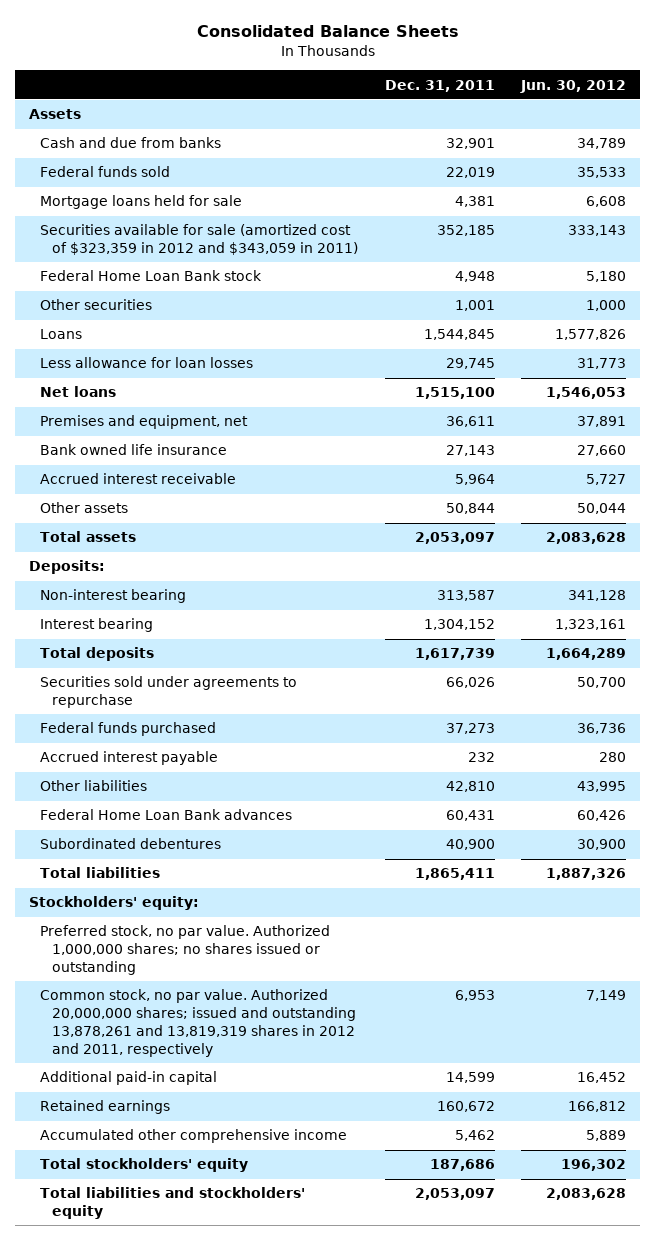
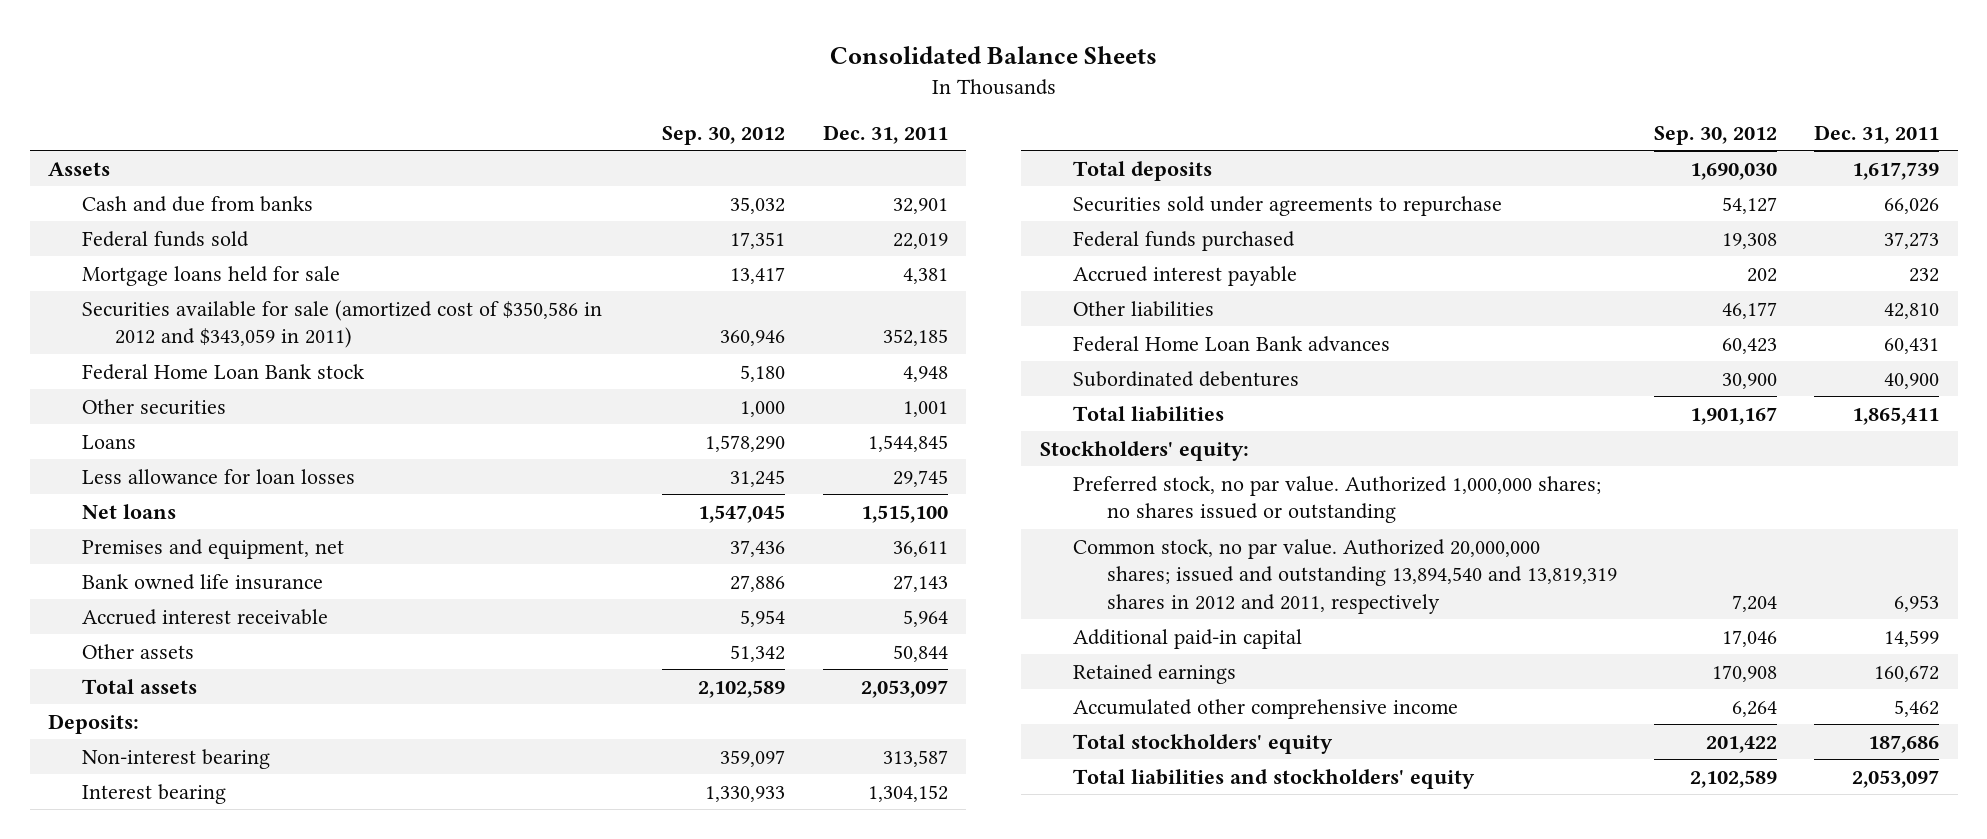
[520,79,627,93] Jun. 30, 2012 -> none
none -> [662,126,786,146] Sep. 30, 2012
[40,224,358,256] Securities available for sale (amortized cost of $323,359 in 2012 and $343,059 in 2011) -> [81,299,602,349] Securities available for sale (amortized cost of $350,586 in 2012 and $343,059 in 2011)
[40,989,356,1057] Common stock, no par value. Authorized 20,000,000 shares; issued and outstanding 13,878,261 and 13,819,319 shares in 2012 and 2011, respectively -> [1073,538,1617,615] Common stock, no par value. Authorized 20,000,000 shares; issued and outstanding 13,894,540 and 13,819,319 shares in 2012 and 2011, respectively

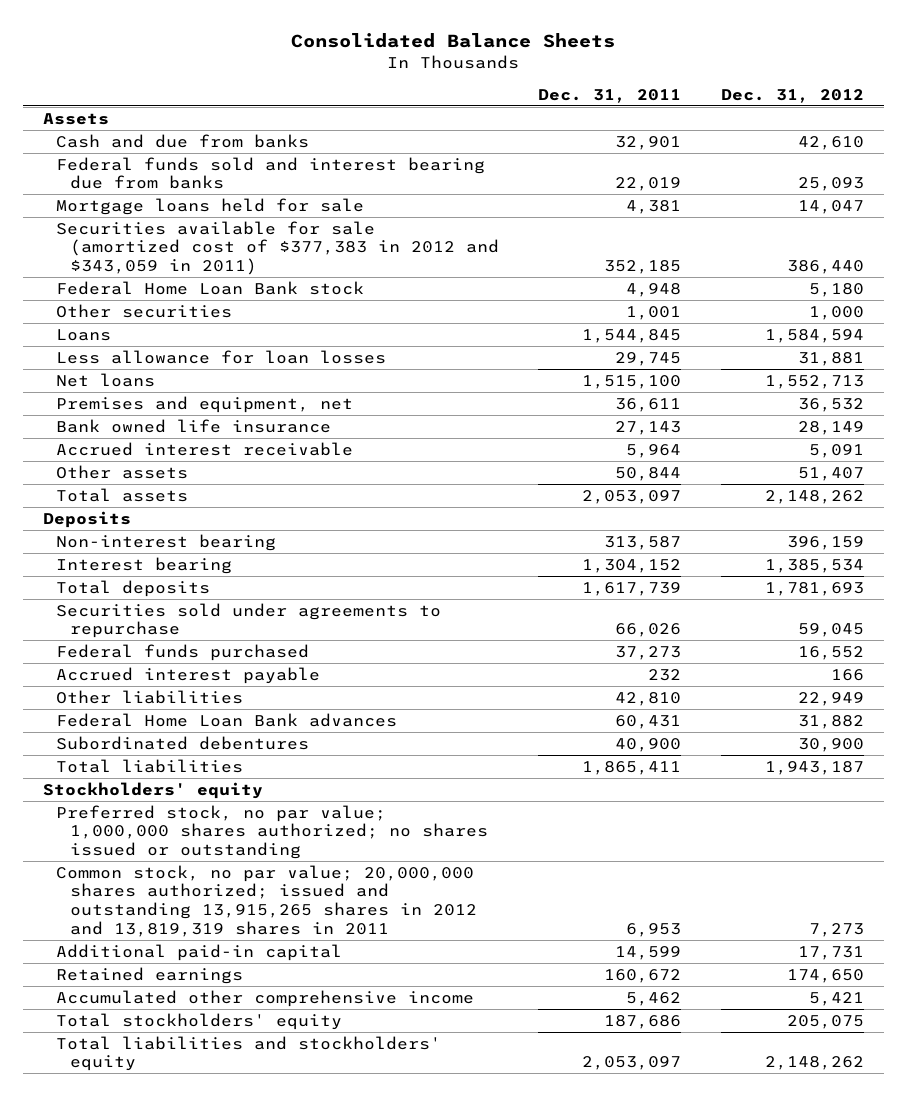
[662,126,786,146] Sep. 30, 2012 -> none
none -> [720,88,864,103] Dec. 31, 2012
[81,230,249,247] Federal funds sold -> [56,156,486,190] Federal funds sold and interest bearing due from banks
[81,299,602,349] Securities available for sale (amortized cost of $350,586 in 2012 and $343,059 in 2011) -> [56,220,499,276] Securities available for sale (amortized cost of $377,383 in 2012 and $343,059 in 2011)
[48,713,140,734] Deposits: -> [42,510,131,528] Deposits
[1039,440,1249,461] Stockholders' equity: -> [42,781,263,799] Stockholders' equity
[1073,475,1602,524] Preferred stock, no par value. Authorized 1,000,000 shares; no shares issued or outstanding -> [56,804,488,860] Preferred stock, no par value; 1,000,000 shares authorized; no shares issued or outstanding
[1073,538,1617,615] Common stock, no par value. Authorized 20,000,000 shares; issued and outstanding 13,894,540 and 13,819,319 shares in 2012 and 2011, respectively -> [56,864,477,937] Common stock, no par value; 20,000,000 shares authorized; issued and outstanding 13,915,265 shares in 2012 and 13,819,319 shares in 2011

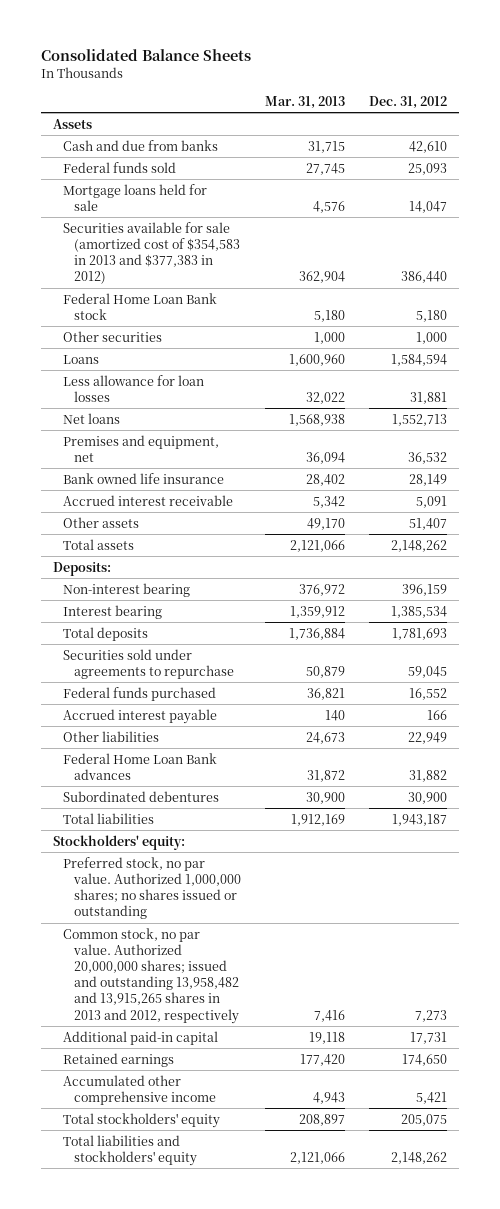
[538,88,682,103] Dec. 31, 2011 -> none
none -> [265,96,346,110] Mar. 31, 2013
[56,156,486,190] Federal funds sold and interest bearing due from banks -> [63,161,177,173] Federal funds sold
[56,220,499,276] Securities available for sale (amortized cost of $377,383 in 2012 and $343,059 in 2011) -> [63,221,241,285] Securities available for sale (amortized cost of $354,583 in 2013 and $377,383 in 2012)
[42,510,131,528] Deposits -> [52,561,111,576] Deposits:
[42,781,263,799] Stockholders' equity -> [52,834,185,850] Stockholders' equity:
[56,804,488,860] Preferred stock, no par value; 1,000,000 shares authorized; no shares issued or outstanding -> [63,856,242,920] Preferred stock, no par value. Authorized 1,000,000 shares; no shares issued or outstanding
[56,864,477,937] Common stock, no par value; 20,000,000 shares authorized; issued and outstanding 13,915,265 shares in 2012 and 13,819,319 shares in 2011 -> [63,927,240,1024] Common stock, no par value. Authorized 20,000,000 shares; issued and outstanding 13,958,482 and 13,915,265 shares in 2013 and 2012, respectively

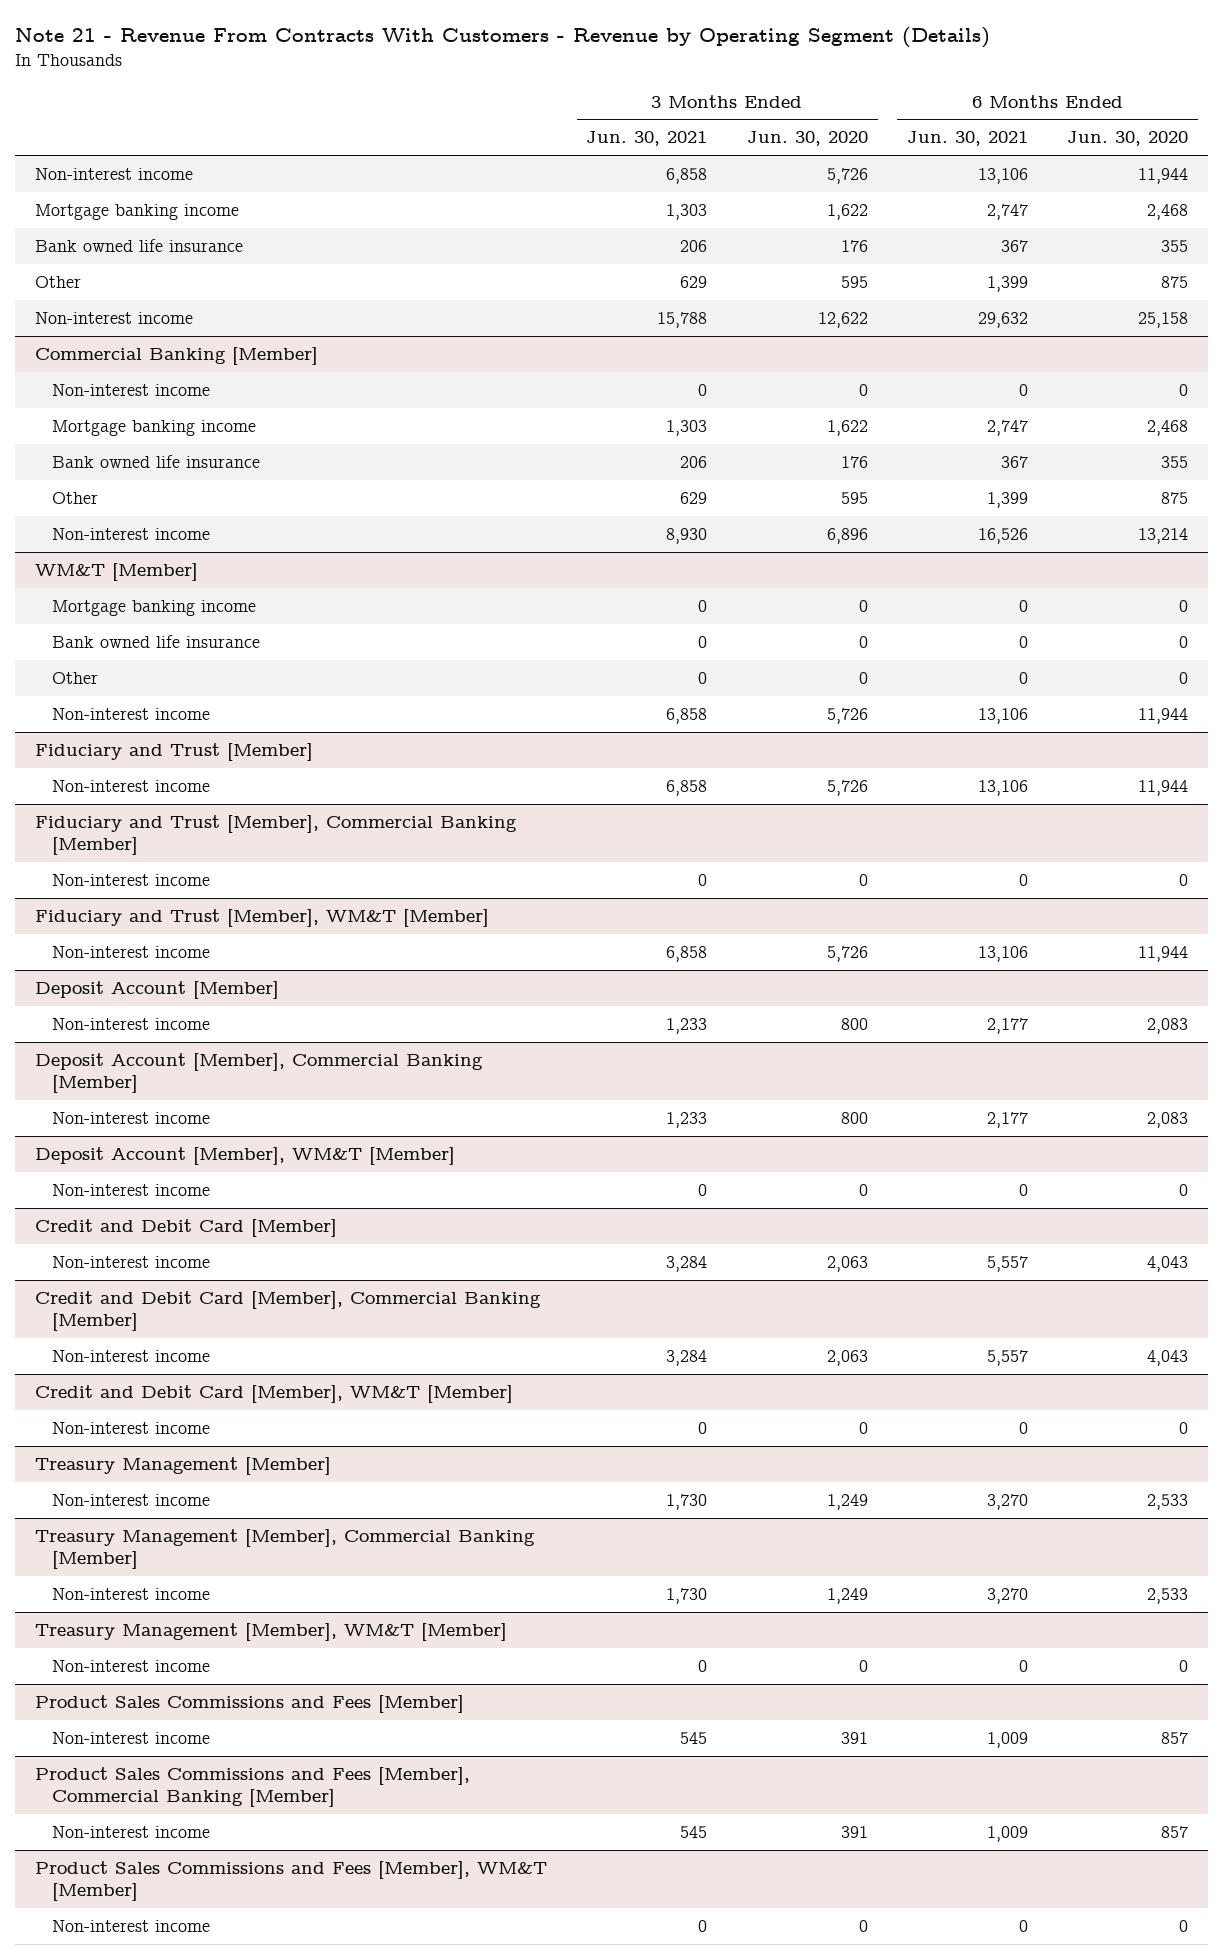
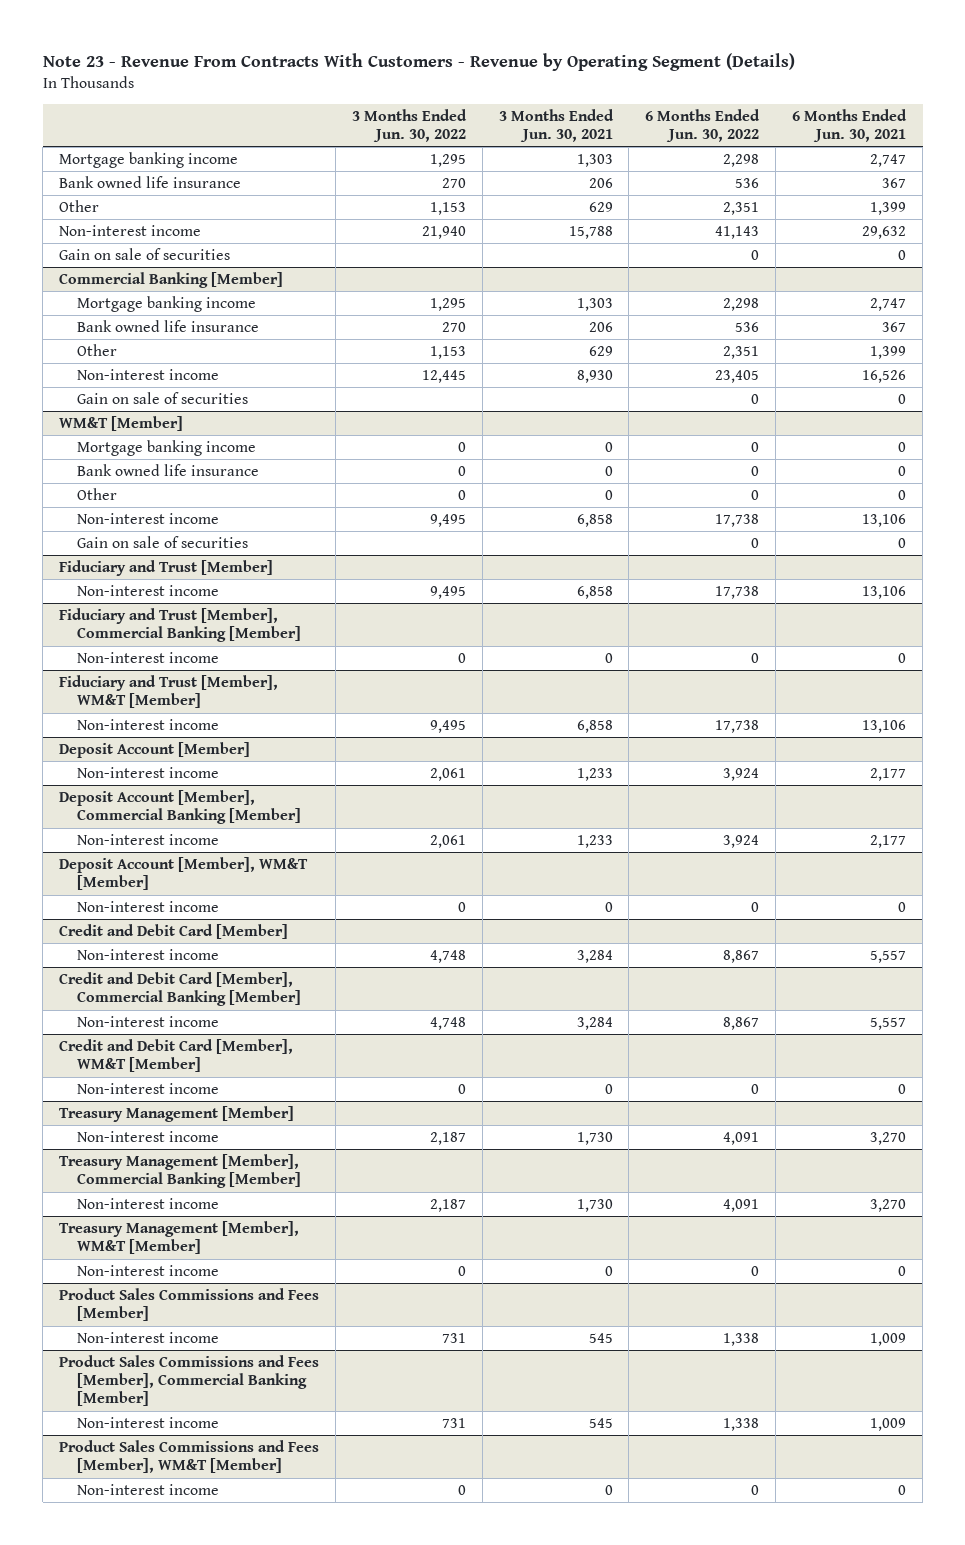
[15,27,991,49] Note 21 - Revenue From Contracts With Customers - Revenue by Operating Segment (Details) -> [42,52,795,71] Note 23 - Revenue From Contracts With Customers - Revenue by Operating Segment (Details)
[746,131,868,147] Jun. 30, 2020 -> none
[1067,131,1189,147] Jun. 30, 2020 -> none
none -> [351,108,467,142] 3 Months Ended Jun. 30, 2022
none -> [645,108,761,142] 6 Months Ended Jun. 30, 2022
[35,167,194,180] Non-interest income -> none
none -> [59,248,231,261] Gain on sale of securities
[51,383,210,396] Non-interest income -> none
none -> [77,392,249,405] Gain on sale of securities
none -> [77,536,249,549] Gain on sale of securities

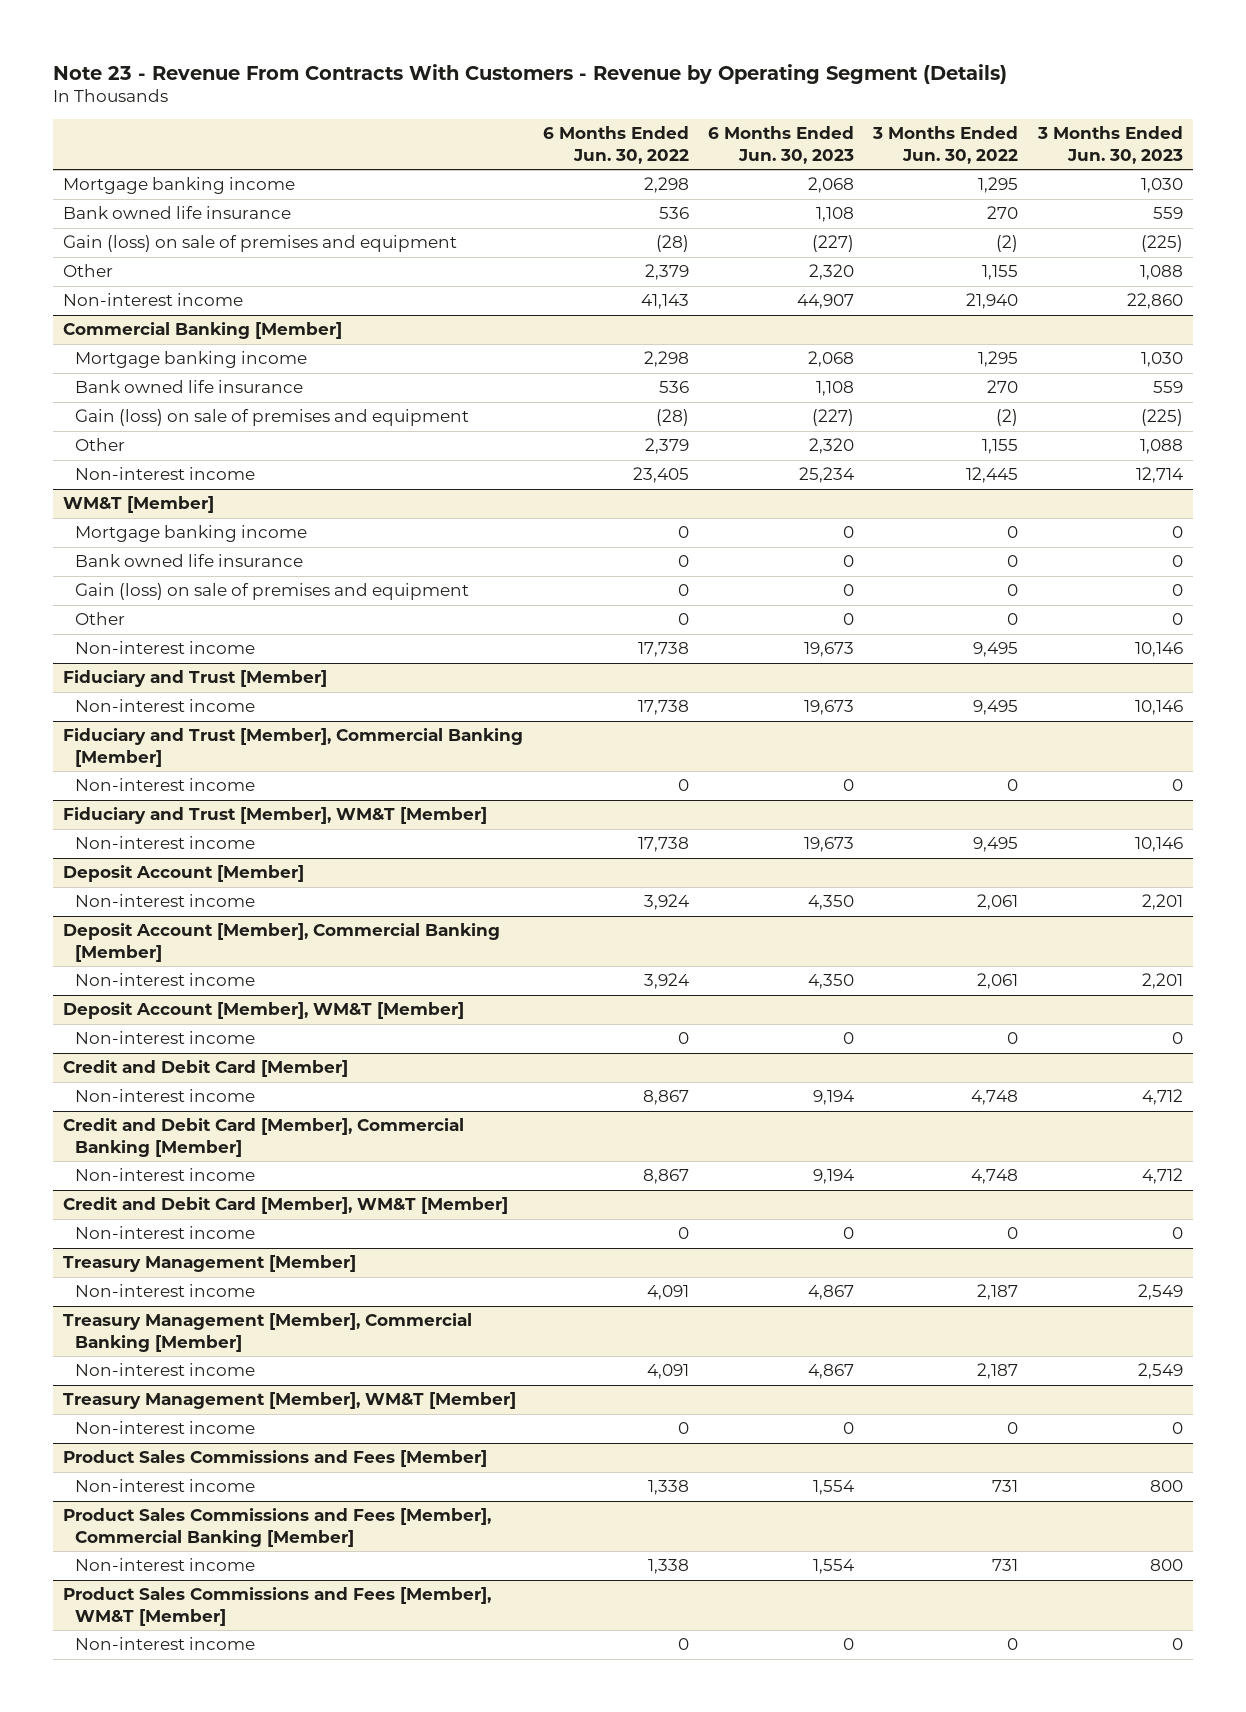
[498,108,614,142] 3 Months Ended Jun. 30, 2021 -> none
[792,108,908,142] 6 Months Ended Jun. 30, 2021 -> none
none -> [708,126,855,164] 6 Months Ended Jun. 30, 2023
none -> [1036,126,1183,164] 3 Months Ended Jun. 30, 2023
none -> [63,235,458,253] Gain (loss) on sale of premises and equipment
[429,202,466,216] 1,153 -> [982,265,1019,281] 1,155
[723,202,760,216] 2,351 -> [644,264,689,281] 2,379
[59,248,231,261] Gain on sale of securities -> none
none -> [75,409,470,427] Gain (loss) on sale of premises and equipment
[429,346,466,360] 1,153 -> [982,439,1019,455] 1,155
[723,346,760,360] 2,351 -> [644,438,689,455] 2,379
[77,392,249,405] Gain on sale of securities -> none
none -> [75,583,470,601] Gain (loss) on sale of premises and equipment
[77,536,249,549] Gain on sale of securities -> none

